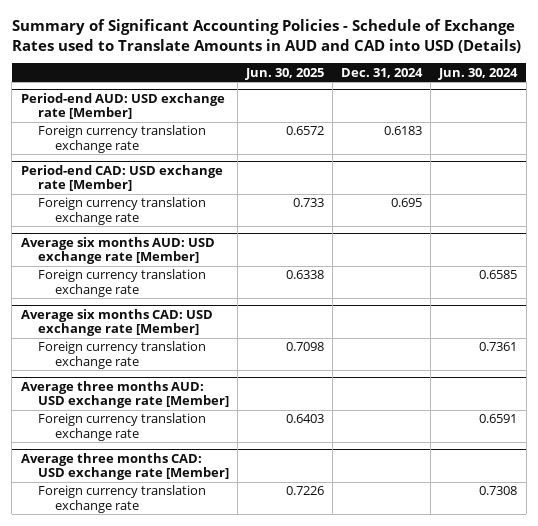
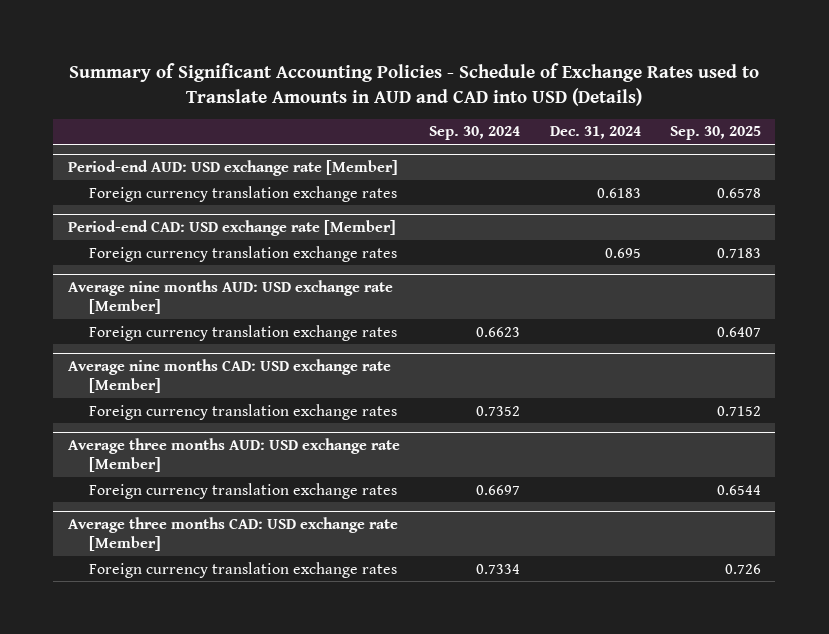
[244,67,324,80] Jun. 30, 2025 -> none
[438,67,519,80] Jun. 30, 2024 -> none
none -> [429,126,521,141] Sep. 30, 2024
none -> [669,126,761,141] Sep. 30, 2025
[37,125,206,153] Foreign currency translation exchange rate -> [89,185,398,202] Foreign currency translation exchange rates
[20,236,215,265] Average six months AUD: USD exchange rate [Member] -> none
[37,269,206,297] Foreign currency translation exchange rate -> none
[20,308,213,337] Average six months CAD: USD exchange rate [Member] -> none
[37,341,206,369] Foreign currency translation exchange rate -> none
[37,197,206,225] Foreign currency translation exchange rate -> [89,245,398,262] Foreign currency translation exchange rates
none -> [68,280,394,315] Average nine months AUD: USD exchange rate [Member]
none -> [89,324,398,341] Foreign currency translation exchange rates
none -> [68,359,392,394] Average nine months CAD: USD exchange rate [Member]
none -> [89,403,398,420] Foreign currency translation exchange rates
[37,413,206,441] Foreign currency translation exchange rate -> [89,482,398,499] Foreign currency translation exchange rates
[37,485,206,513] Foreign currency translation exchange rate -> [89,561,398,578] Foreign currency translation exchange rates

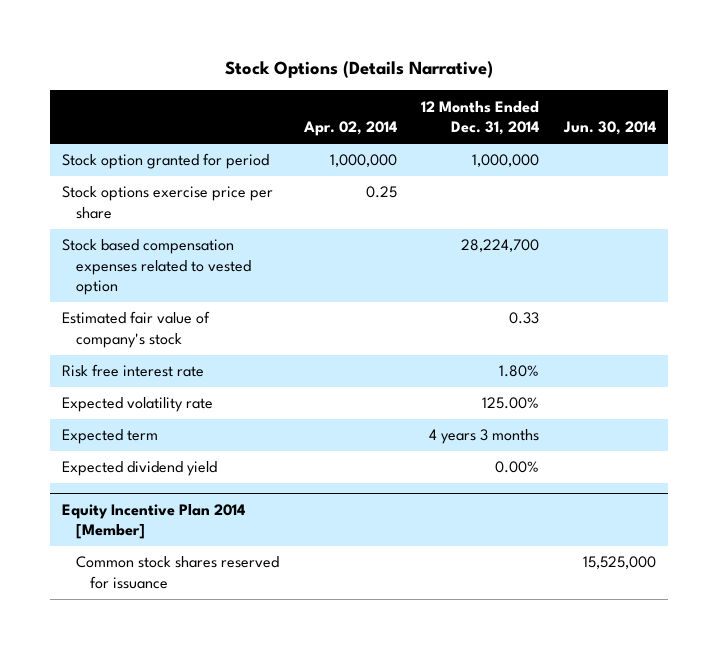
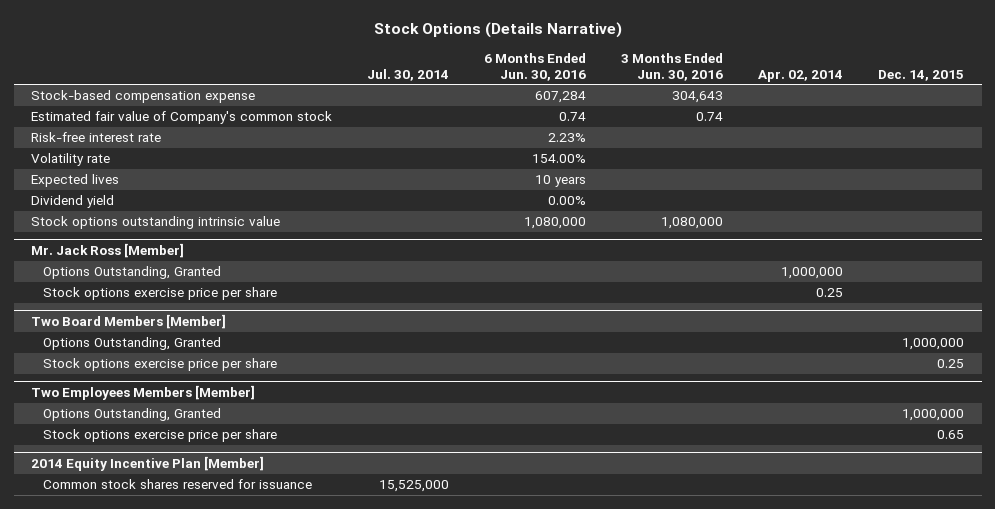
[421,100,540,136] 12 Months Ended Dec. 31, 2014 -> none
[562,121,656,136] Jun. 30, 2014 -> none
none -> [367,68,450,81] Jul. 30, 2014
none -> [484,53,587,81] 6 Months Ended Jun. 30, 2016
none -> [621,53,724,81] 3 Months Ended Jun. 30, 2016
none -> [878,69,965,81] Dec. 14, 2015
[61,153,269,170] Stock option granted for period -> none
[61,186,273,219] Stock options exercise price per share -> none
[61,239,252,296] Stock based compensation expenses related to vested option -> none
none -> [31,90,256,104] Stock-based compensation expense
[61,311,210,348] Estimated fair value of company's stock -> [31,111,333,125] Estimated fair value of Company's common stock
[61,364,204,378] Risk free interest rate -> [31,132,162,143] Risk-free interest rate
[61,397,213,413] Expected volatility rate -> [31,153,111,167] Volatility rate
[61,429,158,445] Expected term -> [31,174,120,188] Expected lives
[61,461,217,477] Expected dividend yield -> [31,195,115,209] Dividend yield
none -> [31,216,281,230] Stock options outstanding intrinsic value
none -> [31,243,185,259] Mr. Jack Ross [Member]
none -> [42,266,221,280] Options Outstanding, Granted
none -> [42,287,277,301] Stock options exercise price per share
none -> [31,314,227,330] Two Board Members [Member]
none -> [42,337,221,351] Options Outstanding, Granted
none -> [42,358,277,372] Stock options exercise price per share
none -> [31,385,256,401] Two Employees Members [Member]
none -> [42,408,221,422] Options Outstanding, Granted
none -> [42,429,277,443] Stock options exercise price per share
[61,503,245,540] Equity Incentive Plan 2014 [Member] -> [31,456,265,472] 2014 Equity Incentive Plan [Member]

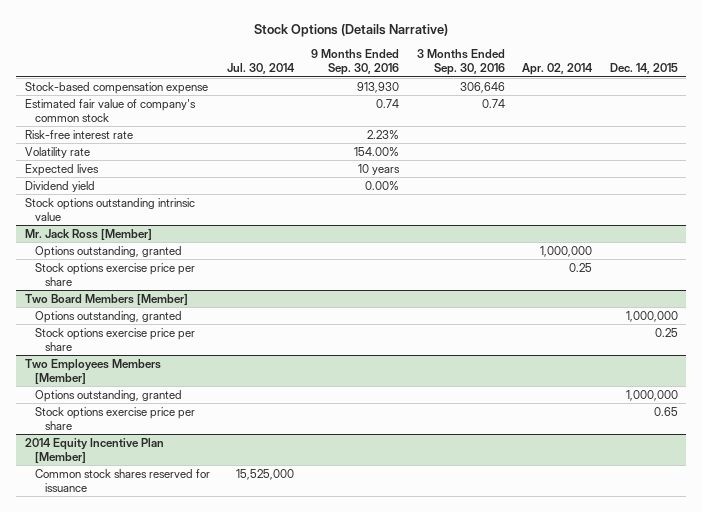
[484,53,587,81] 6 Months Ended Jun. 30, 2016 -> none
[621,53,724,81] 3 Months Ended Jun. 30, 2016 -> none
none -> [311,48,400,76] 9 Months Ended Sep. 30, 2016
none -> [416,48,505,76] 3 Months Ended Sep. 30, 2016
[31,111,333,125] Estimated fair value of Company's common stock -> [24,98,196,122] Estimated fair value of company's common stock
[42,266,221,280] Options Outstanding, Granted -> [34,245,182,258] Options outstanding, granted
[42,337,221,351] Options Outstanding, Granted -> [34,310,182,323] Options outstanding, granted
[42,408,221,422] Options Outstanding, Granted -> [34,389,182,402] Options outstanding, granted

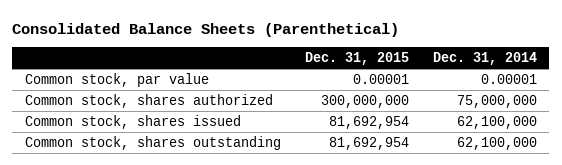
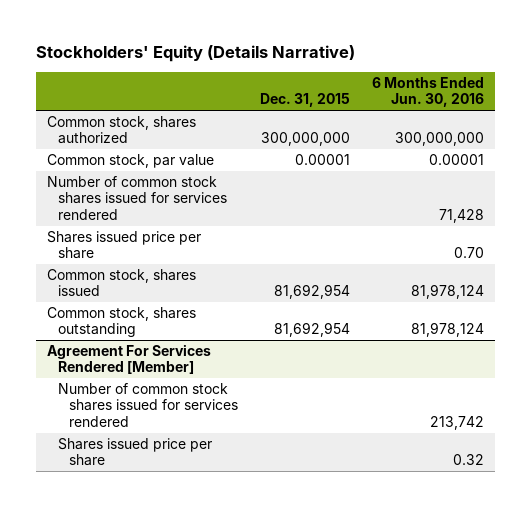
[12,22,400,37] Consolidated Balance Sheets (Parenthetical) -> [35,44,355,62] Stockholders' Equity (Details Narrative)
[433,52,538,66] Dec. 31, 2014 -> none
none -> [372,77,485,108] 6 Months Ended Jun. 30, 2016
[24,73,209,88] Common stock, par value -> [46,154,214,169] Common stock, par value
none -> [46,176,227,220] Number of common stock shares issued for services rendered
none -> [46,231,201,260] Shares issued price per share
none -> [46,344,211,375] Agreement For Services Rendered [Member]
none -> [57,383,239,427] Number of common stock shares issued for services rendered
none -> [57,438,212,467] Shares issued price per share

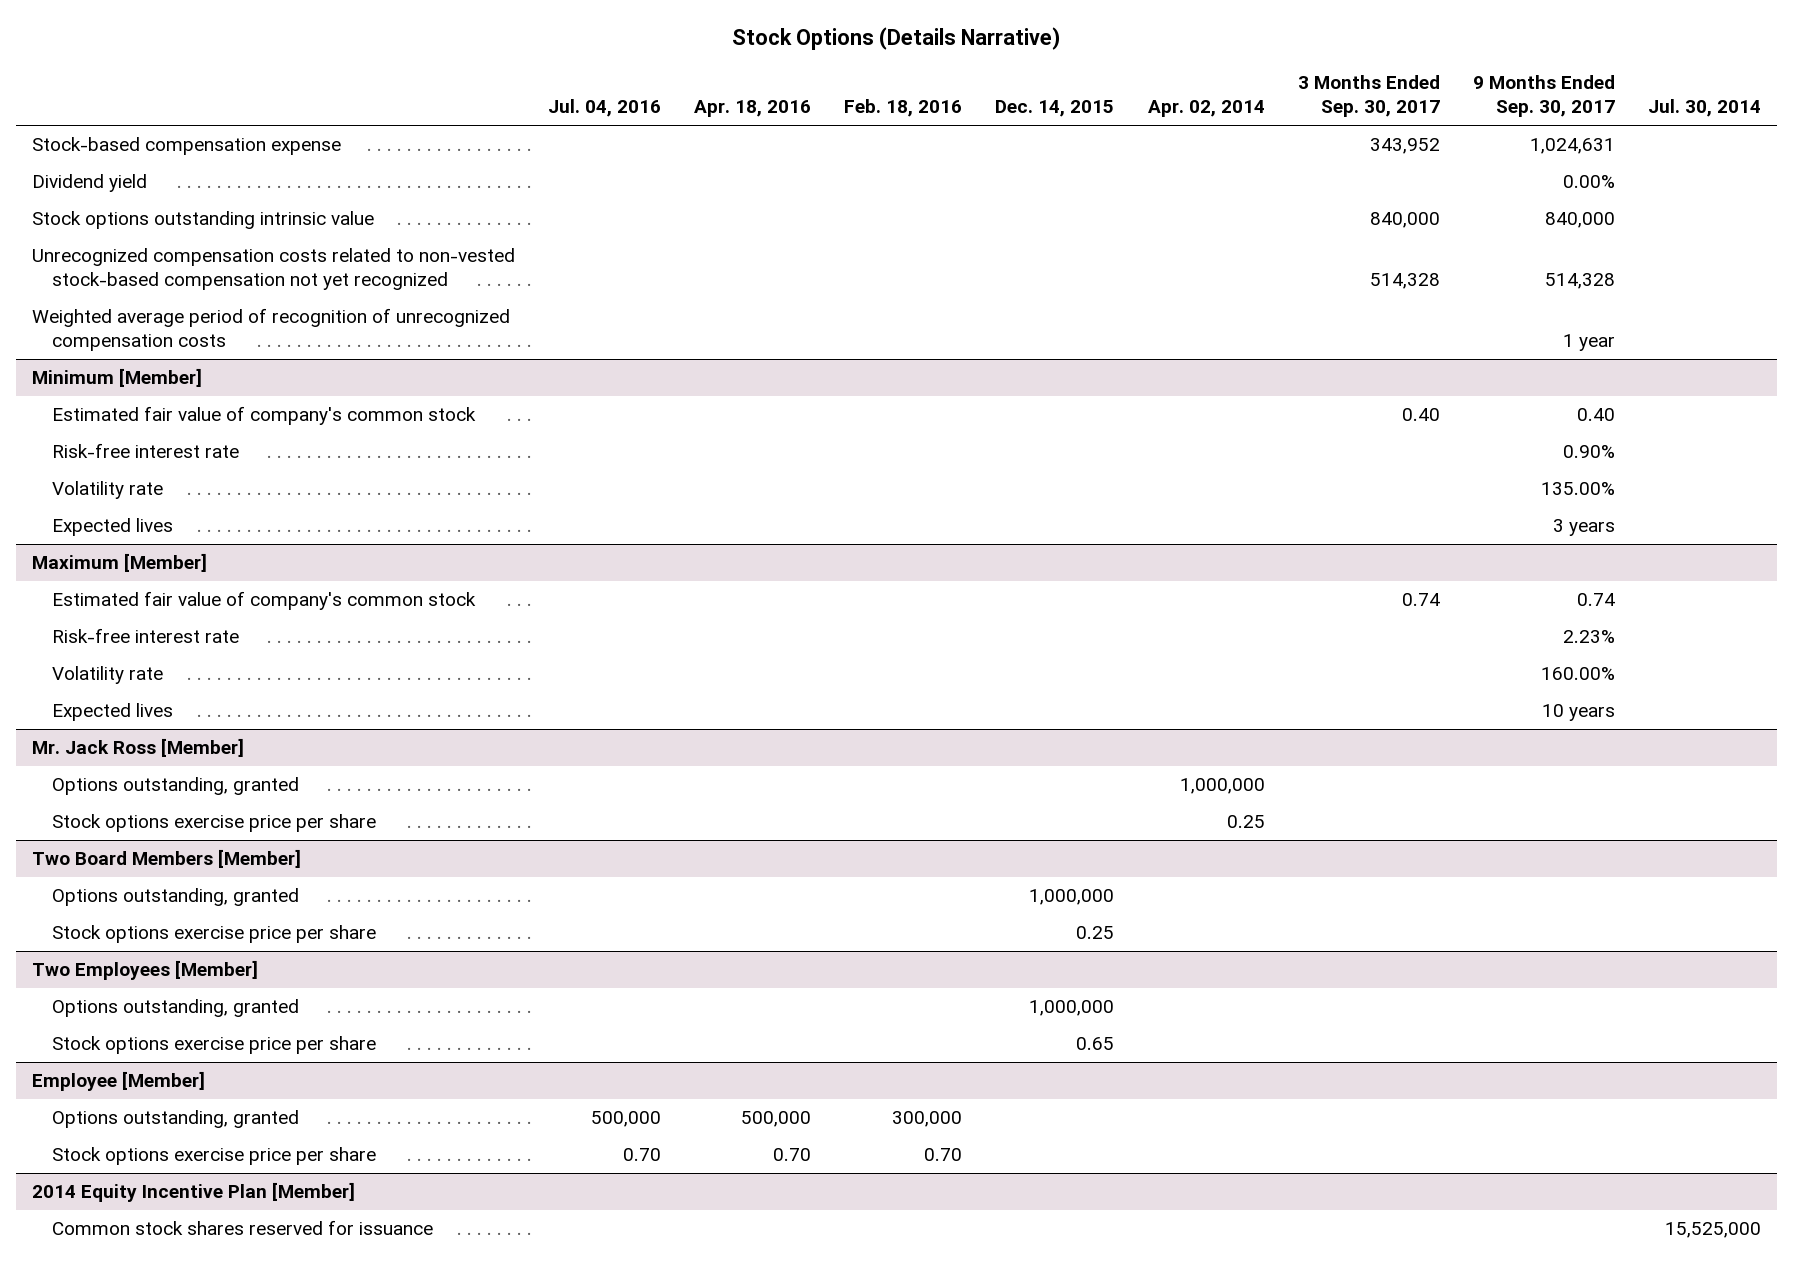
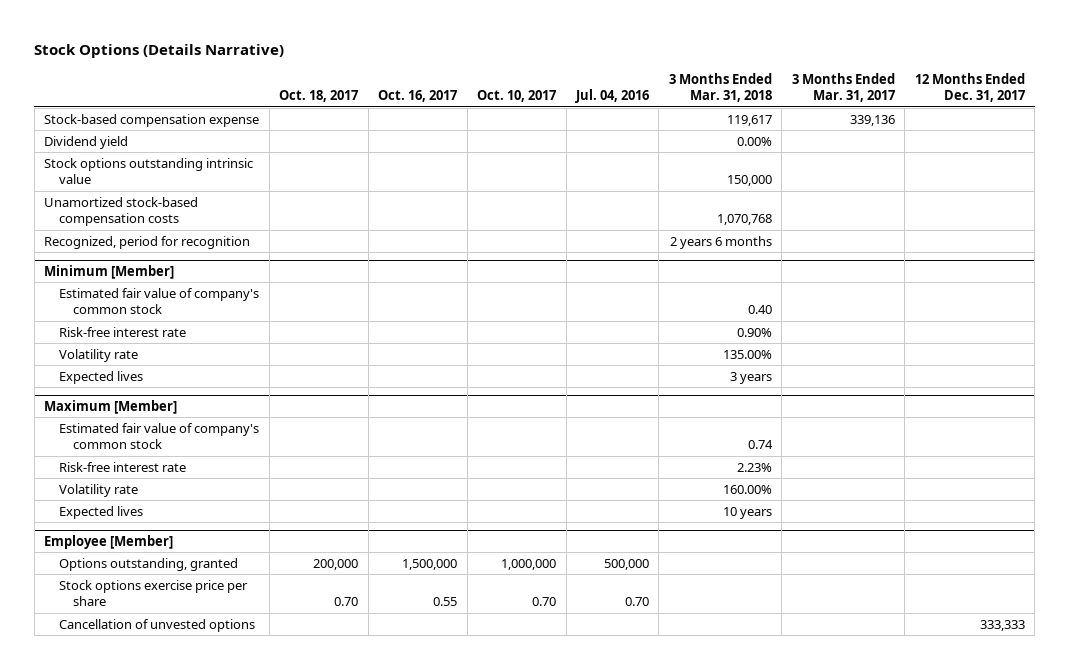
[694,100,812,118] Apr. 18, 2016 -> none
[844,99,963,118] Feb. 18, 2016 -> none
[995,100,1115,118] Dec. 14, 2015 -> none
[1147,100,1265,118] Apr. 02, 2014 -> none
[1297,75,1440,118] 3 Months Ended Sep. 30, 2017 -> none
[1472,75,1615,118] 9 Months Ended Sep. 30, 2017 -> none
[1647,99,1761,118] Jul. 30, 2014 -> none
none -> [279,90,359,103] Oct. 18, 2017
none -> [378,90,458,103] Oct. 16, 2017
none -> [477,90,557,103] Oct. 10, 2017
none -> [668,72,772,103] 3 Months Ended Mar. 31, 2018
none -> [791,72,895,103] 3 Months Ended Mar. 31, 2017
none -> [914,72,1025,103] 12 Months Ended Dec. 31, 2017
[32,248,516,291] Unrecognized compensation costs related to non-vested stock-based compensation not yet recognized -> [44,196,199,227] Unamortized stock-based compensation costs
[32,308,511,352] Weighted average period of recognition of unrecognized compensation costs -> [44,235,251,249] Recognized, period for recognition
[32,738,245,758] Mr. Jack Ross [Member] -> none
[52,777,300,796] Options outstanding, granted -> none
[52,814,377,833] Stock options exercise price per share -> none
[32,849,302,869] Two Board Members [Member] -> none
[52,888,300,907] Options outstanding, granted -> none
[52,925,377,944] Stock options exercise price per share -> none
[32,960,259,981] Two Employees [Member] -> none
[52,999,300,1018] Options outstanding, granted -> none
[52,1036,377,1055] Stock options exercise price per share -> none
[32,1182,356,1203] 2014 Equity Incentive Plan [Member] -> none
[52,1220,434,1236] Common stock shares reserved for issuance -> none
none -> [58,618,255,632] Cancellation of unvested options

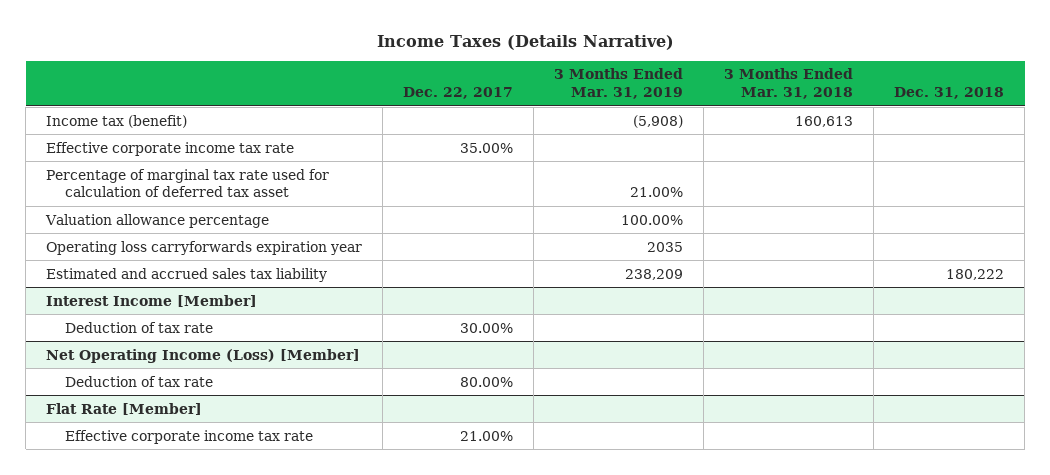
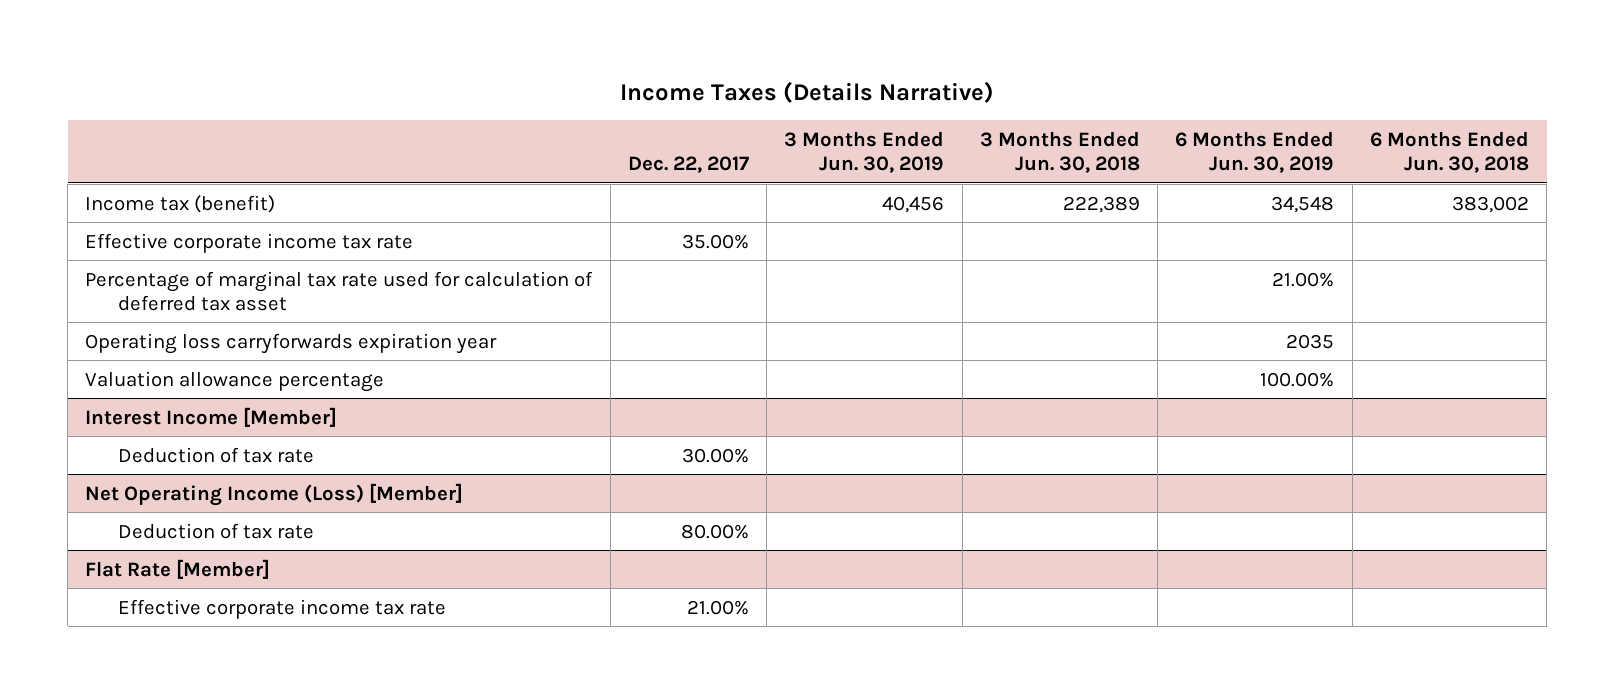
[554,68,684,99] 3 Months Ended Mar. 31, 2019 -> none
[724,68,854,99] 3 Months Ended Mar. 31, 2018 -> none
[894,86,1005,99] Dec. 31, 2018 -> none
none -> [784,131,945,174] 3 Months Ended Jun. 30, 2019
none -> [979,131,1140,174] 3 Months Ended Jun. 30, 2018
none -> [1175,131,1335,174] 6 Months Ended Jun. 30, 2019
none -> [1369,131,1529,174] 6 Months Ended Jun. 30, 2018
[46,267,328,282] Estimated and accrued sales tax liability -> none
[45,213,270,228] Valuation allowance percentage -> [85,370,385,392] Valuation allowance percentage

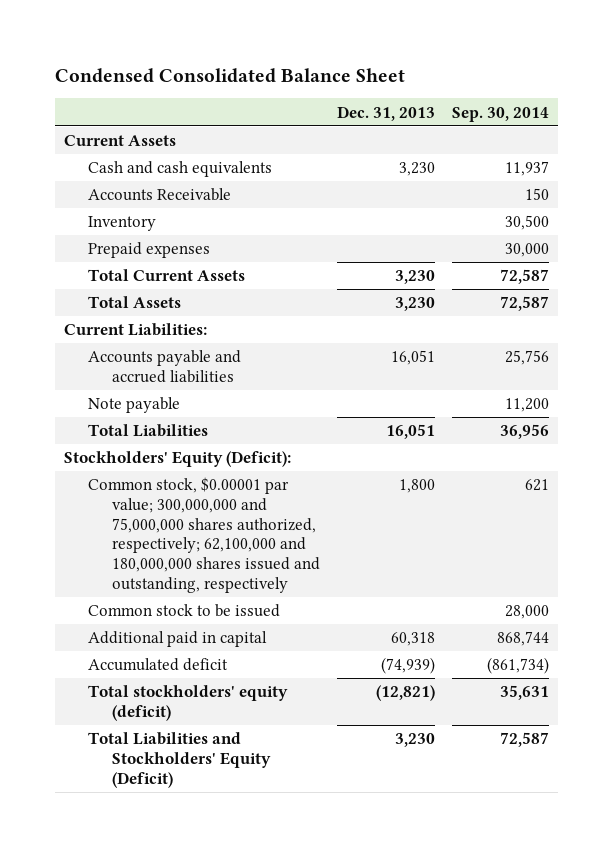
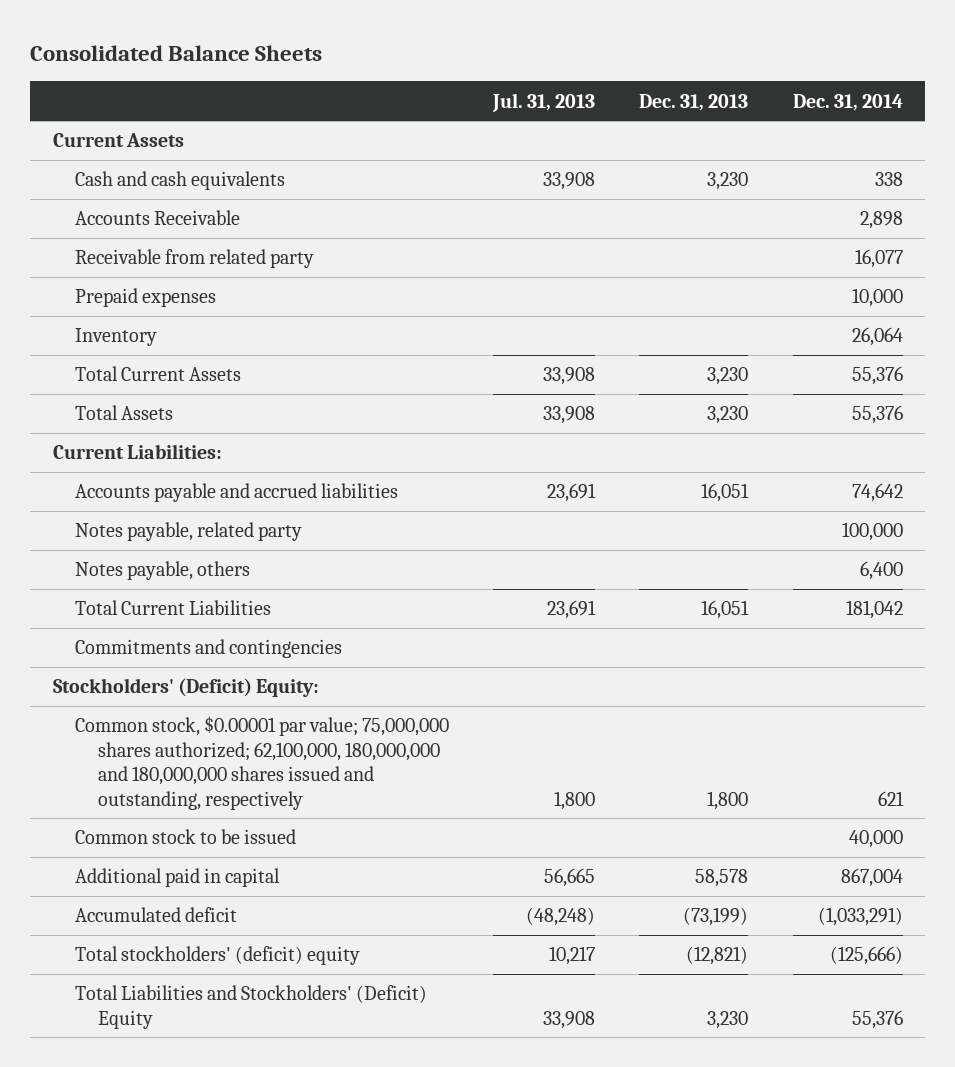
[55,67,406,83] Condensed Consolidated Balance Sheet -> [30,45,323,62] Consolidated Balance Sheets
[452,106,550,122] Sep. 30, 2014 -> none
none -> [492,92,596,112] Jul. 31, 2013
none -> [792,93,903,111] Dec. 31, 2014
none -> [75,249,315,269] Receivable from related party
[87,216,156,232] Inventory -> [75,328,158,347] Inventory
[87,397,180,414] Note payable -> none
none -> [75,522,303,542] Notes payable, related party
none -> [75,561,251,581] Notes payable, others
[87,424,208,438] Total Liabilities -> [75,600,272,616] Total Current Liabilities
none -> [75,639,343,659] Commitments and contingencies
[63,451,291,468] Stockholders' Equity (Deficit): -> [52,678,319,698] Stockholders' (Deficit) Equity:
[87,477,320,593] Common stock, $0.00001 par value; 300,000,000 and 75,000,000 shares authorized, respectively; 62,100,000 and 180,000,000 shares issued and outstanding, respectively -> [75,716,450,810] Common stock, $0.00001 par value; 75,000,000 shares authorized; 62,100,000, 180,000,000 and 180,000,000 shares issued and outstanding, respectively
[391,632,436,647] 60,318 -> [695,869,749,888] 58,578
[381,657,436,675] (74,939) -> [683,907,749,927] (73,199)
[87,685,288,721] Total stockholders' equity (deficit) -> [75,946,361,966] Total stockholders' (deficit) equity
[87,732,271,788] Total Liabilities and Stockholders' Equity (Deficit) -> [75,985,428,1029] Total Liabilities and Stockholders' (Deficit) Equity

